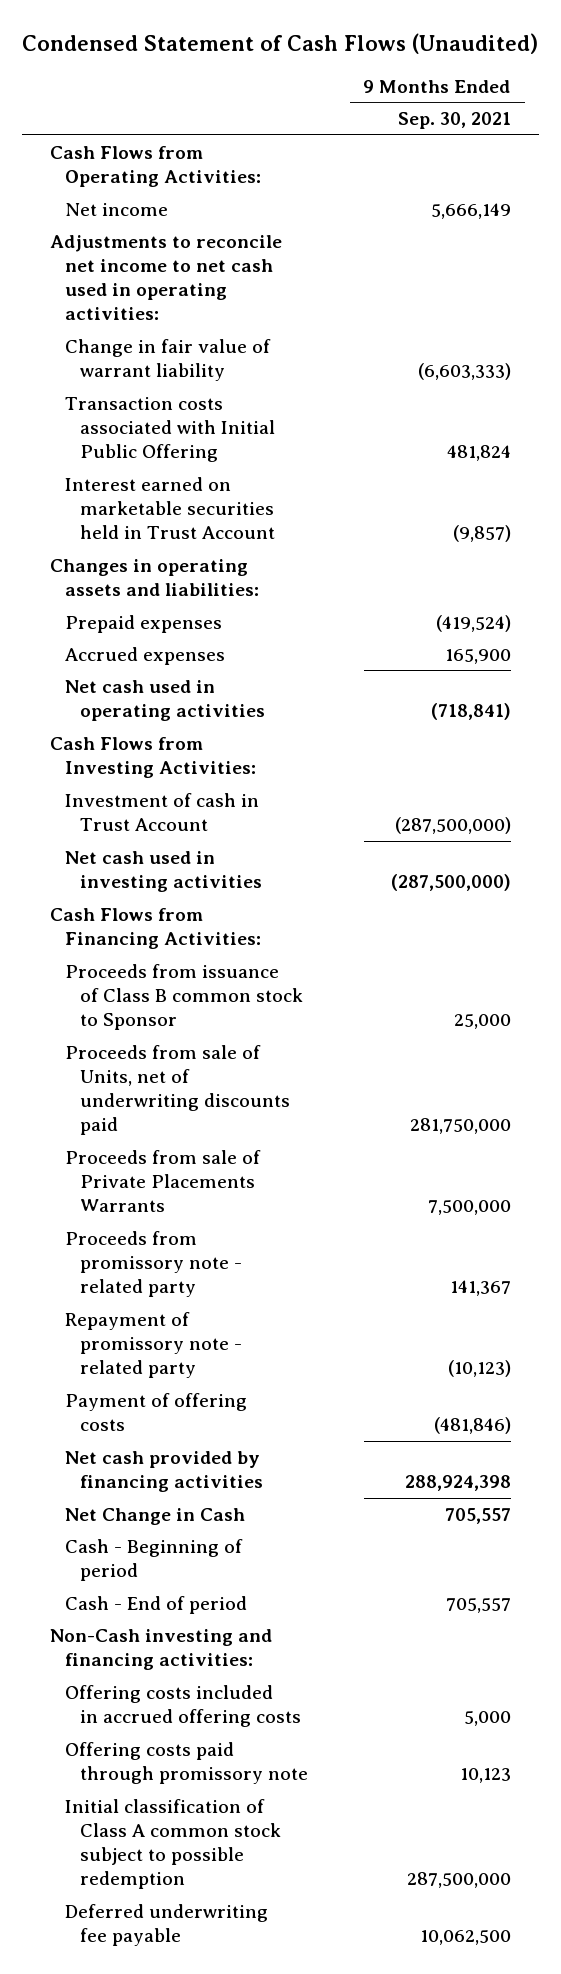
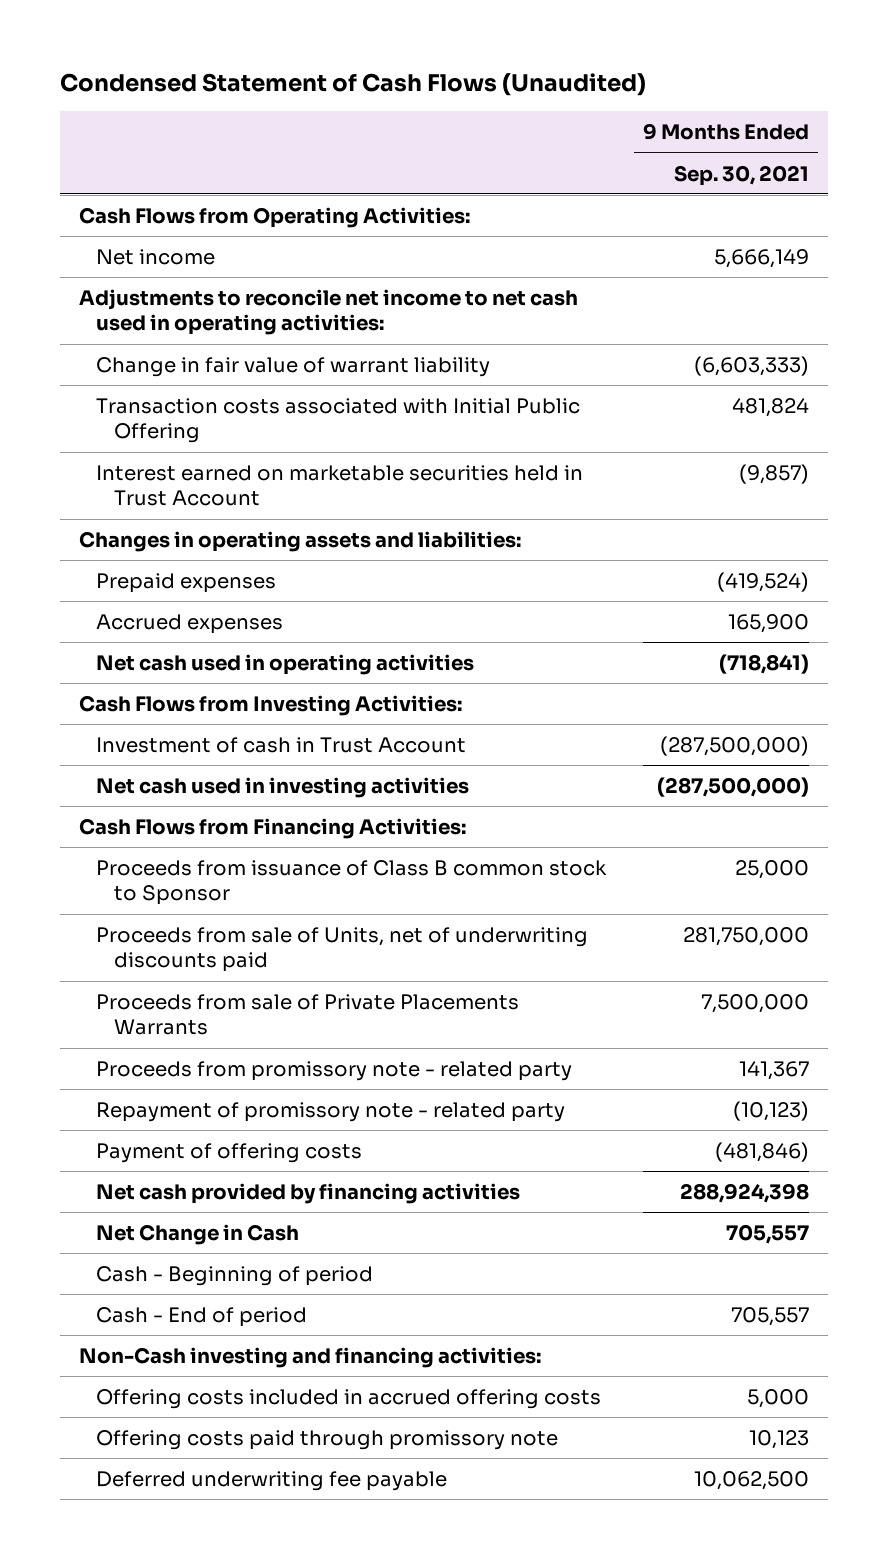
[64,1798,281,1890] Initial classification of Class A common stock subject to possible redemption -> none

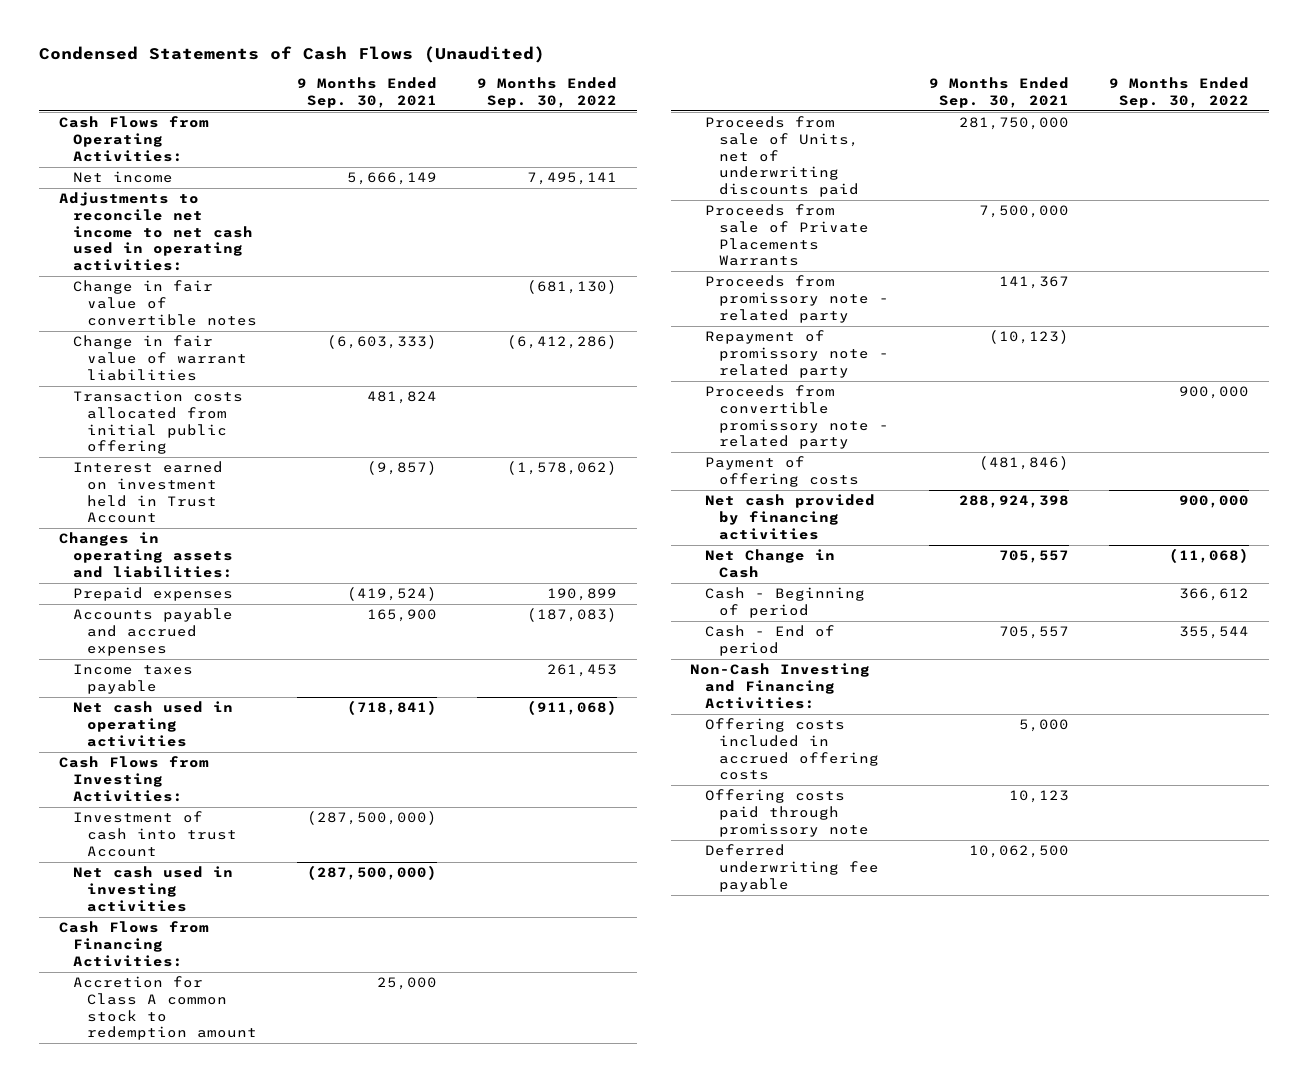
[60,73,647,97] Condensed Statement of Cash Flows (Unaudited) -> [38,46,545,64] Condensed Statements of Cash Flows (Unaudited)
none -> [477,77,618,108] 9 Months Ended Sep. 30, 2022
none -> [72,280,258,326] Change in fair value of convertible notes
[96,356,491,377] Change in fair value of warrant liability -> [72,335,248,381] Change in fair value of warrant liabilities
[96,397,581,444] Transaction costs associated with Initial Public Offering -> [72,390,243,455] Transaction costs allocated from initial public offering
[96,464,584,507] Interest earned on marketable securities held in Trust Account -> [72,461,223,524] Interest earned on investment held in Trust Account
[96,613,284,634] Accrued expenses -> [72,608,233,656] Accounts payable and accrued expenses
none -> [72,664,193,695] Income taxes payable
[96,736,467,753] Investment of cash in Trust Account -> [72,811,238,857] Investment of cash into trust Account
[96,859,608,906] Proceeds from issuance of Class B common stock to Sponsor -> [72,976,258,1041] Accretion for Class A common stock to redemption amount
none -> [704,385,890,450] Proceeds from convertible promissory note - related party
[78,1346,541,1368] Non-Cash investing and financing activities: -> [690,663,871,709] Non-Cash Investing and Financing Activities:

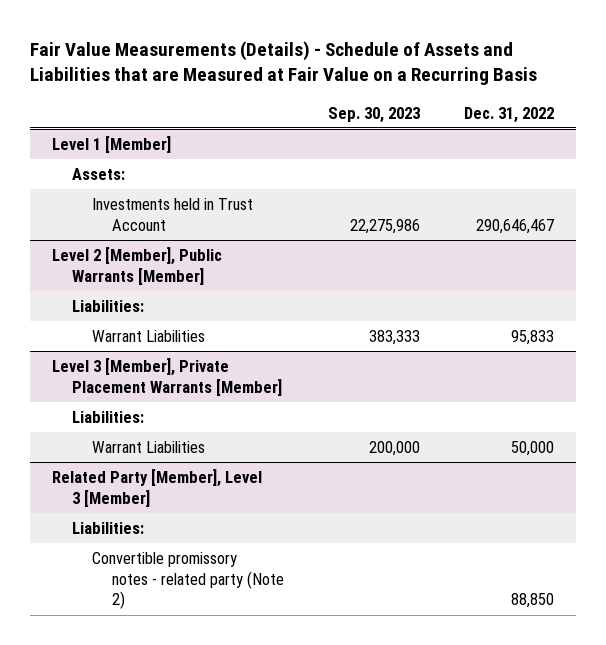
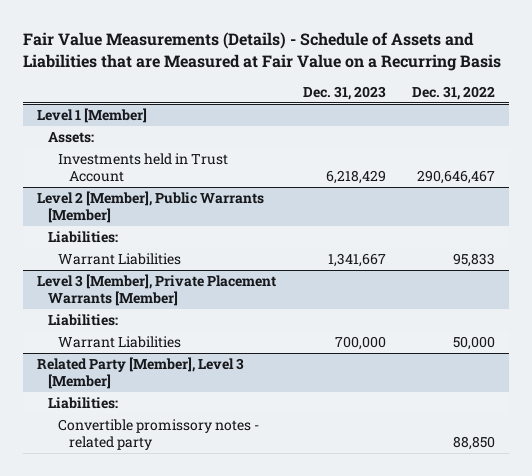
[327,106,420,123] Sep. 30, 2023 -> none
none -> [302,85,386,100] Dec. 31, 2023
[91,551,284,610] Convertible promissory notes - related party (Note 2) -> [58,418,260,450] Convertible promissory notes - related party

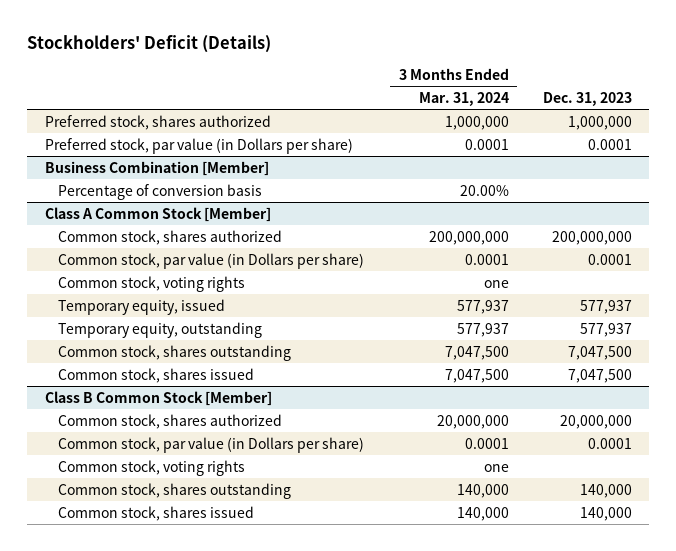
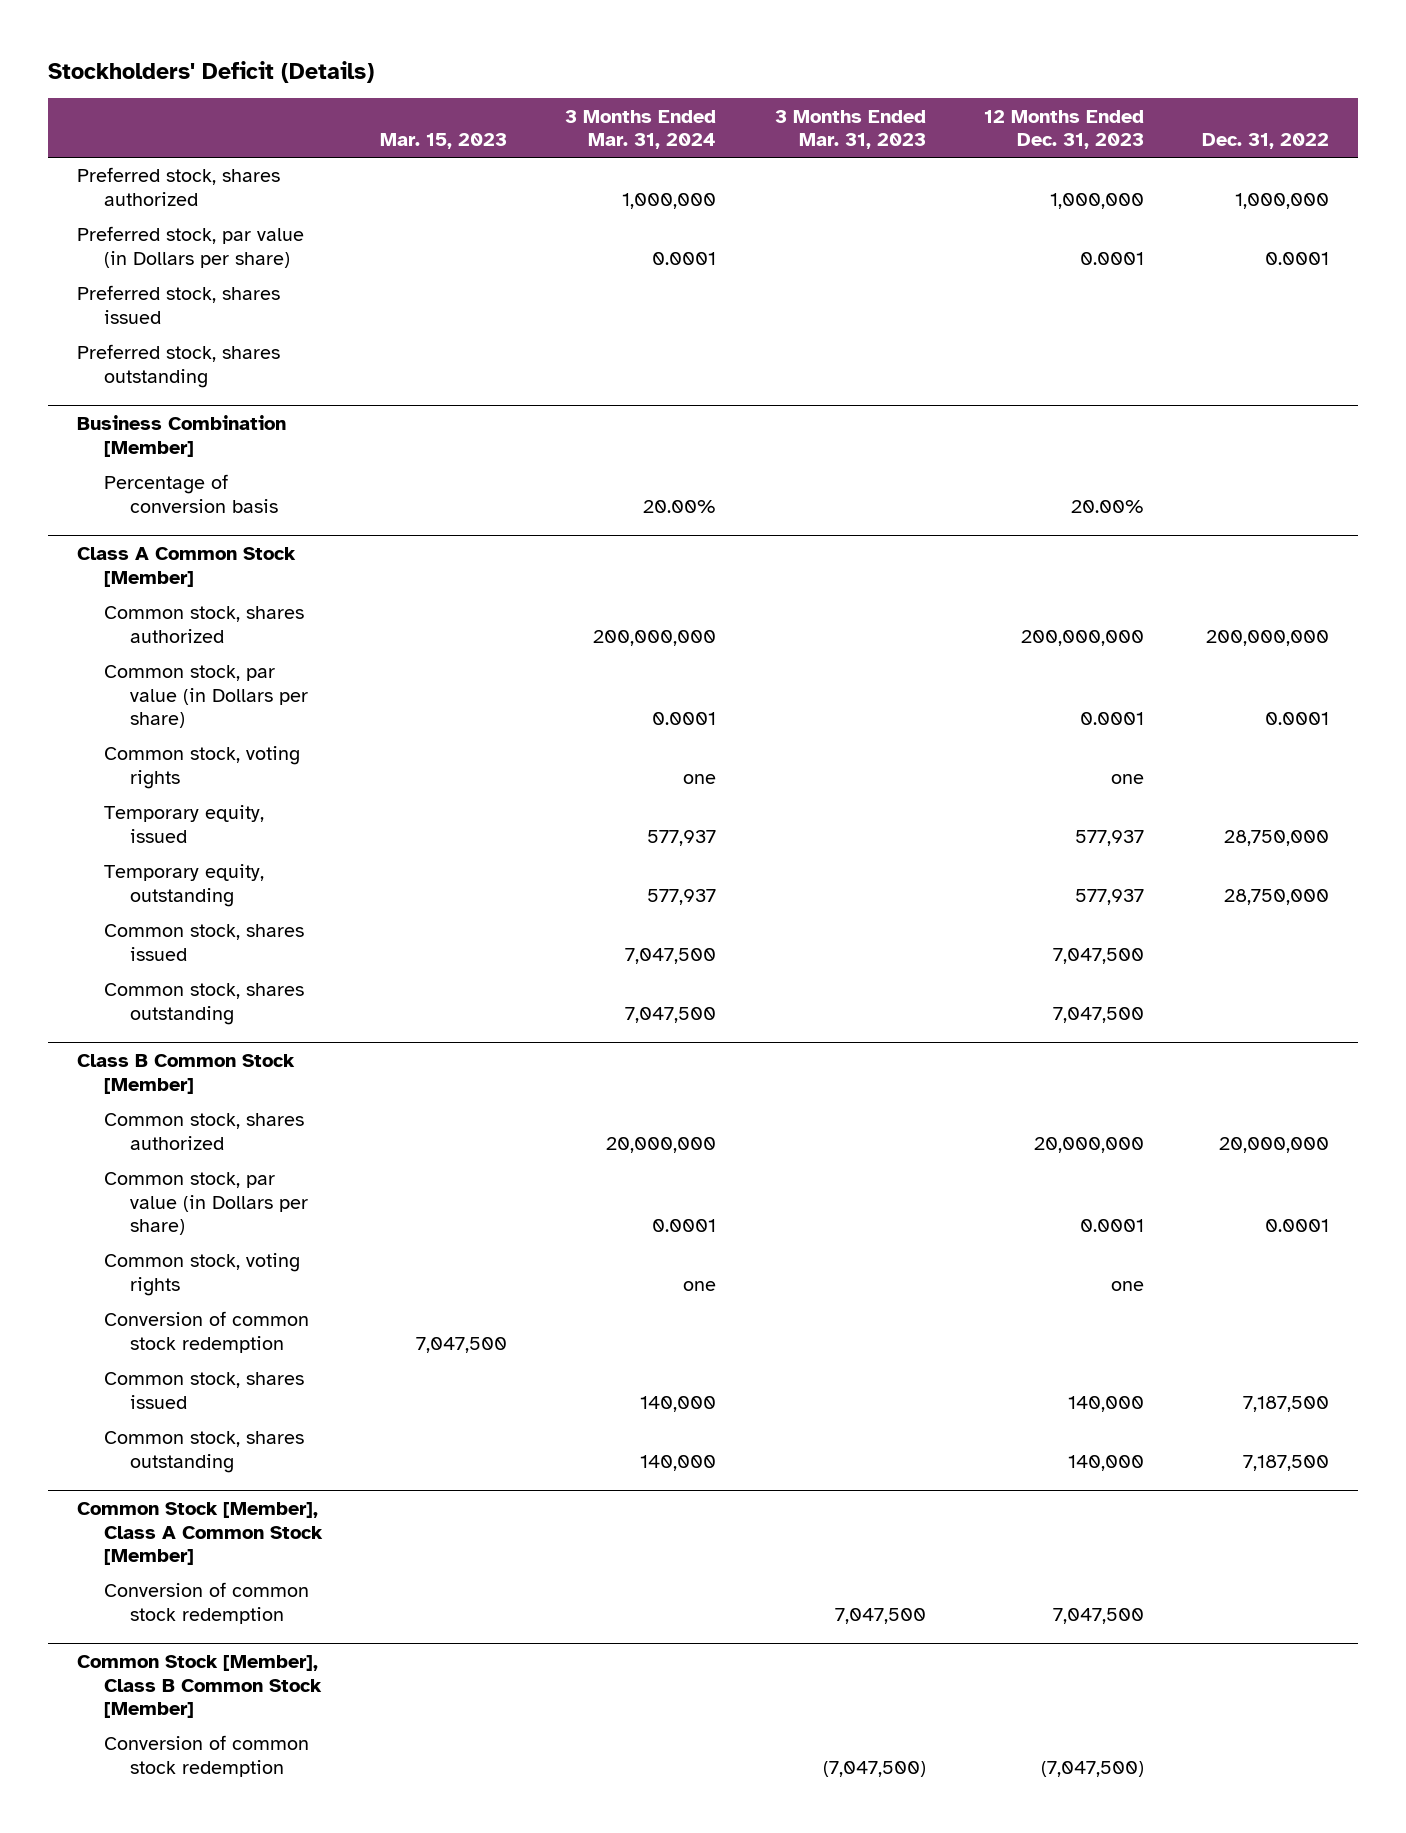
[542,91,632,106] Dec. 31, 2023 -> none
none -> [380,133,508,150] Mar. 15, 2023
none -> [774,109,926,150] 3 Months Ended Mar. 31, 2023
none -> [983,109,1144,150] 12 Months Ended Dec. 31, 2023
none -> [1202,133,1330,150] Dec. 31, 2022
none -> [77,285,281,324] Preferred stock, shares issued
none -> [77,344,281,388] Preferred stock, shares outstanding
[58,344,292,361] Common stock, shares outstanding -> [103,983,304,1025] Common stock, shares outstanding
none -> [103,1311,309,1353] Conversion of common stock redemption
[58,482,292,499] Common stock, shares outstanding -> [103,1431,304,1473] Common stock, shares outstanding
none -> [77,1502,323,1566] Common Stock [Member], Class A Common Stock [Member]
none -> [103,1582,309,1624] Conversion of common stock redemption
none -> [77,1655,322,1719] Common Stock [Member], Class B Common Stock [Member]
none -> [103,1735,309,1777] Conversion of common stock redemption

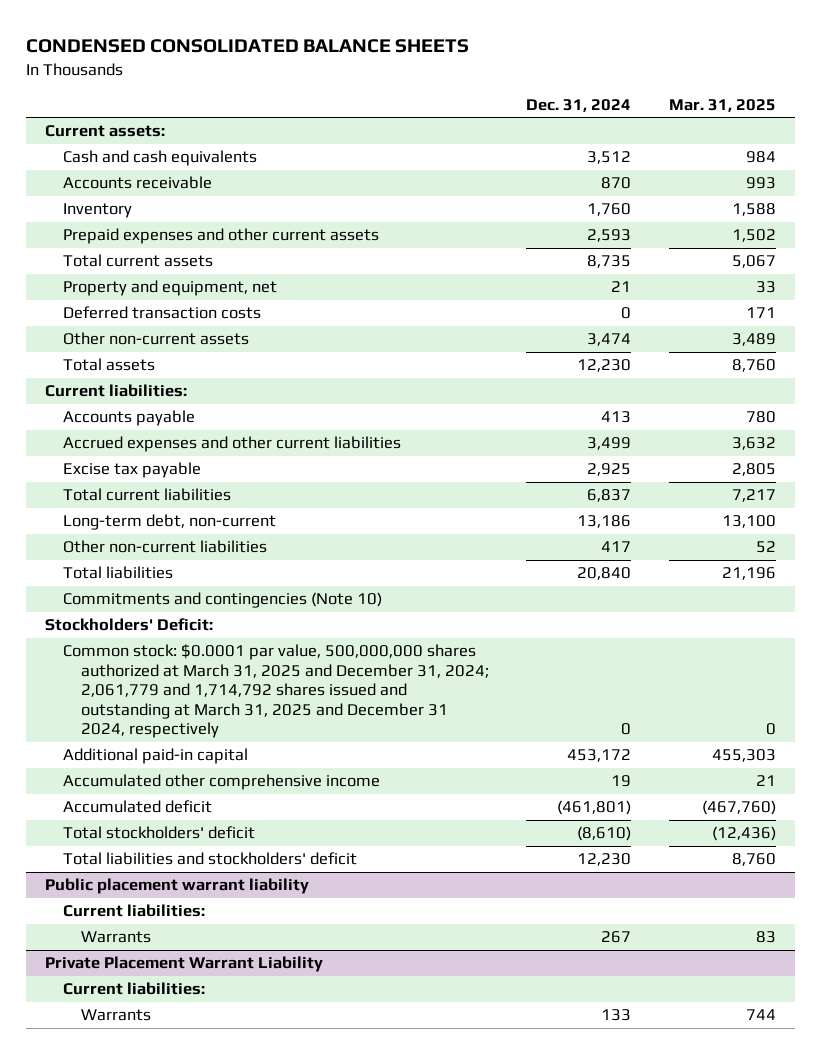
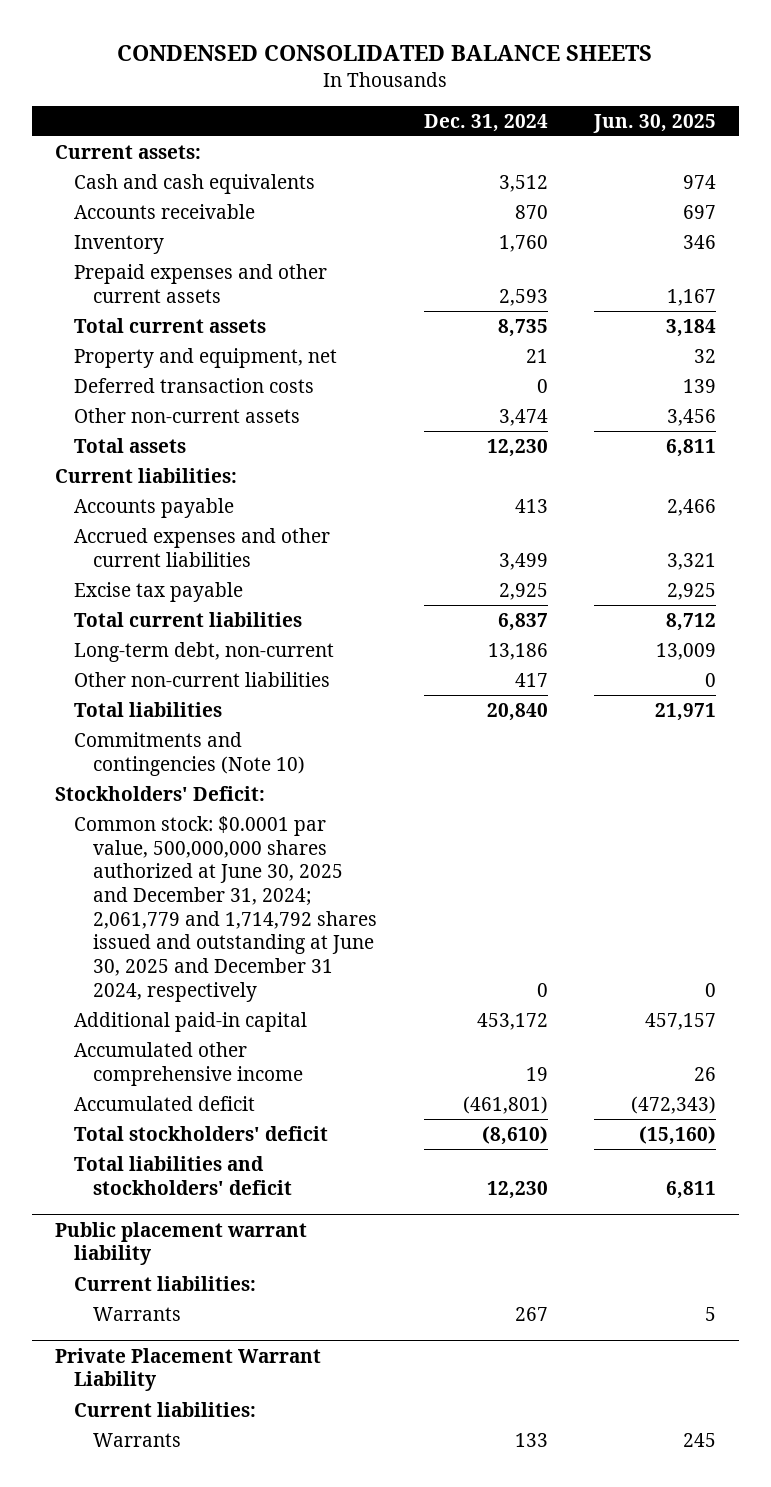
[668,99,776,113] Mar. 31, 2025 -> none
none -> [593,113,717,133] Jun. 30, 2025
[63,644,489,739] Common stock: $0.0001 par value, 500,000,000 shares authorized at March 31, 2025 and December 31, 2024; 2,061,779 and 1,714,792 shares issued and outstanding at March 31, 2025 and December 31 2024, respectively -> [74,815,378,1002] Common stock: $0.0001 par value, 500,000,000 shares authorized at June 30, 2025 and December 31, 2024; 2,061,779 and 1,714,792 shares issued and outstanding at June 30, 2025 and December 31 2024, respectively

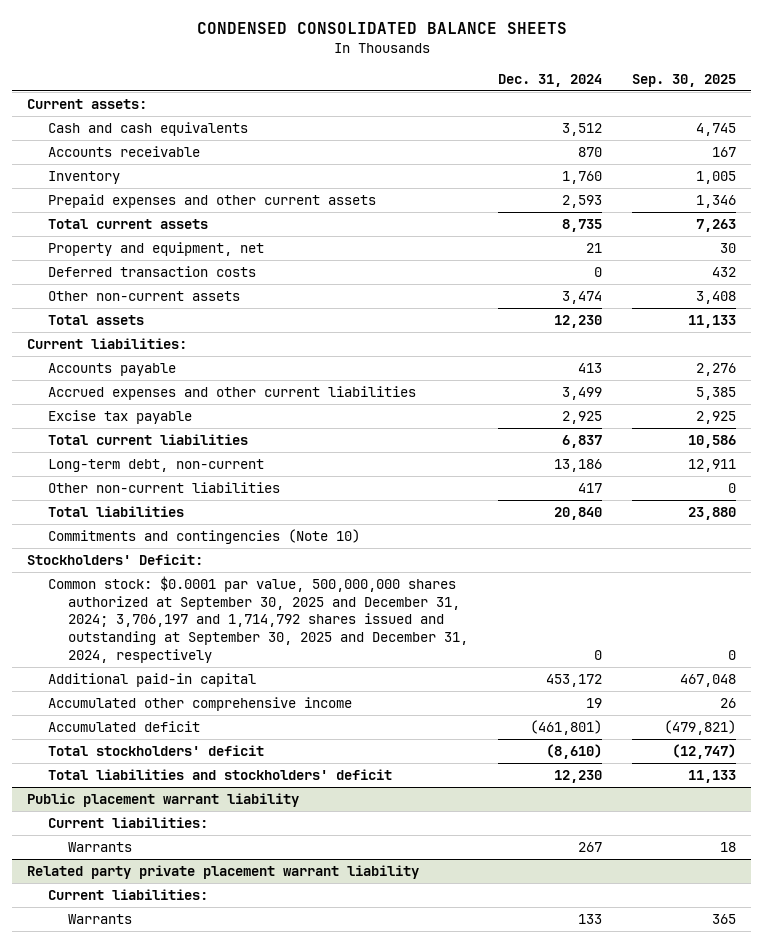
[593,113,717,133] Jun. 30, 2025 -> none
none -> [631,74,736,88] Sep. 30, 2025
[74,815,378,1002] Common stock: $0.0001 par value, 500,000,000 shares authorized at June 30, 2025 and December 31, 2024; 2,061,779 and 1,714,792 shares issued and outstanding at June 30, 2025 and December 31 2024, respectively -> [47,575,469,663] Common stock: $0.0001 par value, 500,000,000 shares authorized at September 30, 2025 and December 31, 2024; 3,706,197 and 1,714,792 shares issued and outstanding at September 30, 2025 and December 31, 2024, respectively
[54,1347,321,1392] Private Placement Warrant Liability -> [27,864,420,879] Related party private placement warrant liability

